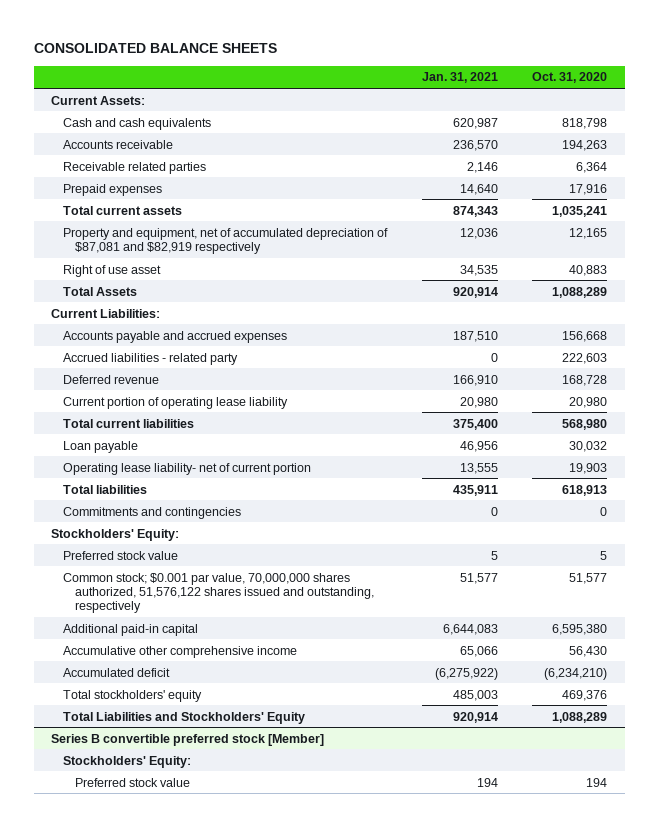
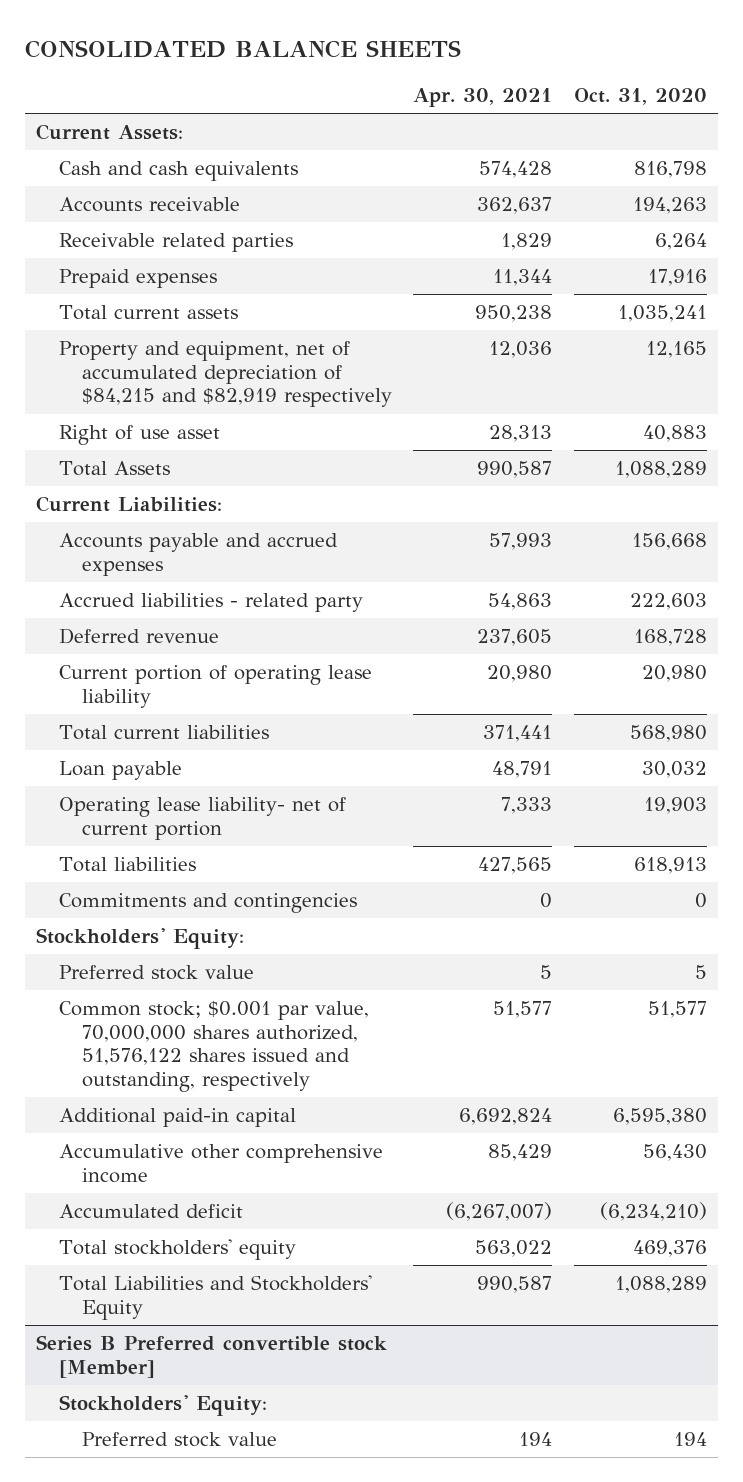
[421,72,498,84] Jan. 31, 2021 -> none
none -> [413,88,553,108] Apr. 30, 2021
[562,117,608,129] 818,798 -> [634,161,708,179] 816,798
[576,161,608,173] 6,364 -> [655,233,708,251] 6,264
[63,227,389,254] Property and equipment, net of accumulated depreciation of $87,081 and $82,919 respectively -> [58,341,392,408] Property and equipment, net of accumulated depreciation of $84,215 and $82,919 respectively
[51,733,325,746] Series B convertible preferred stock [Member] -> [36,1335,388,1378] Series B Preferred convertible stock [Member]

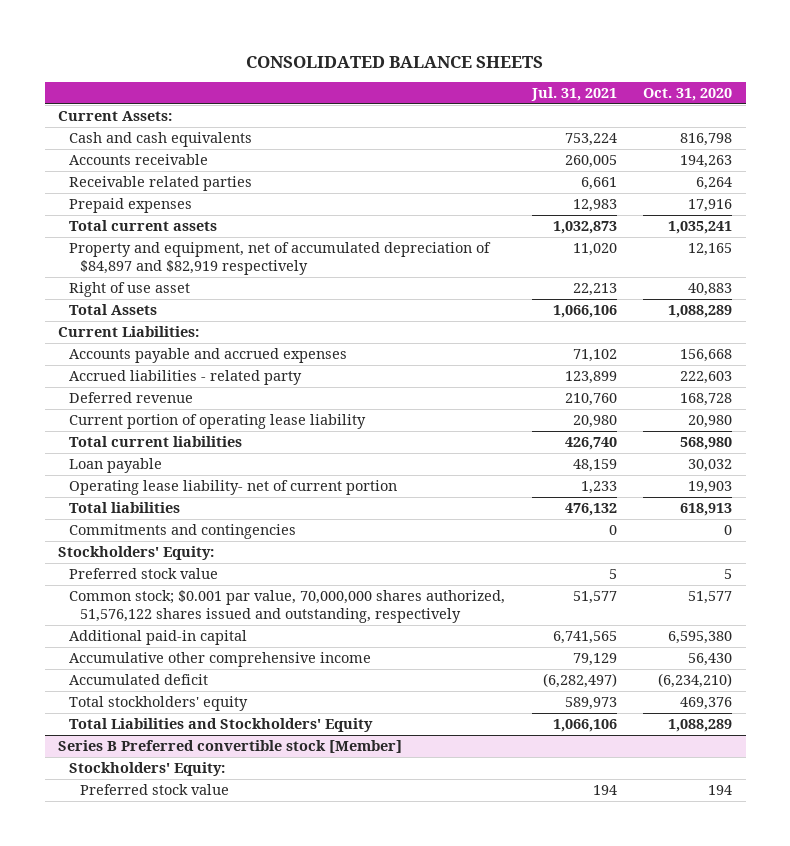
[413,88,553,108] Apr. 30, 2021 -> none
none -> [530,87,617,102] Jul. 31, 2021
[58,341,392,408] Property and equipment, net of accumulated depreciation of $84,215 and $82,919 respectively -> [69,242,492,276] Property and equipment, net of accumulated depreciation of $84,897 and $82,919 respectively

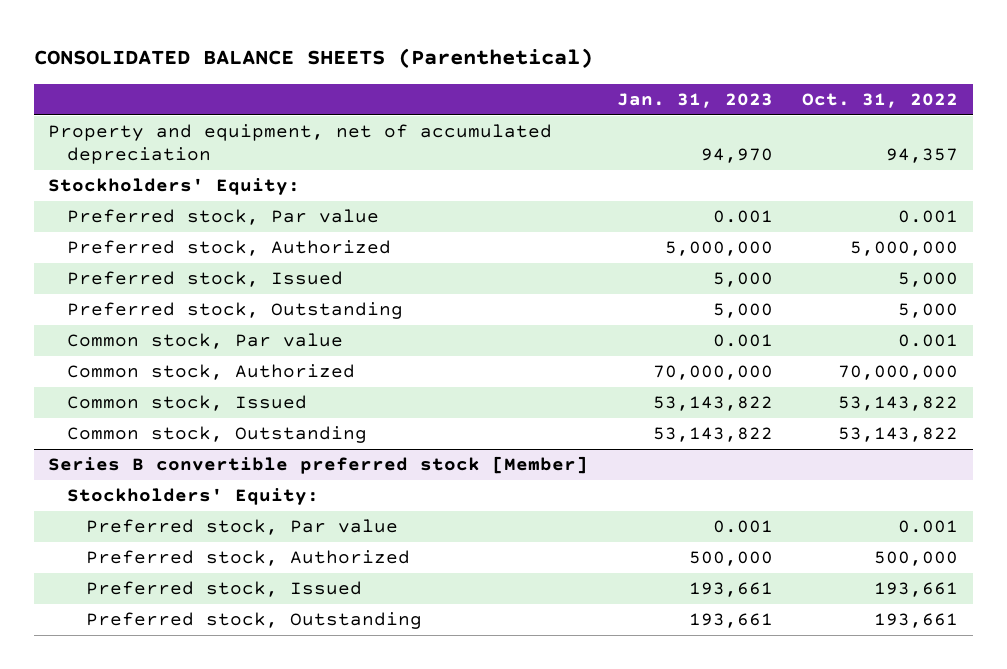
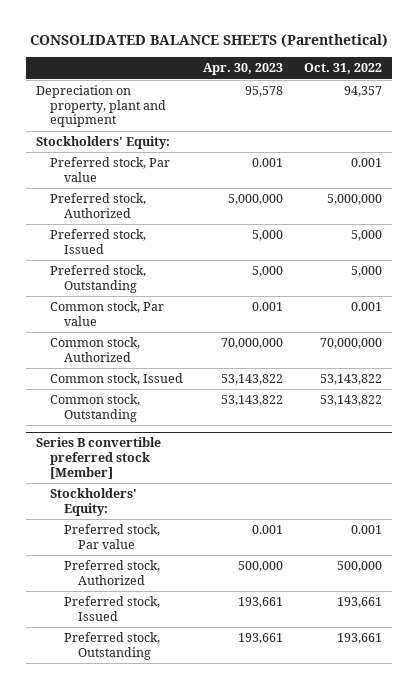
[617,92,774,108] Jan. 31, 2023 -> none
none -> [203,63,284,76] Apr. 30, 2023
[48,124,553,165] Property and equipment, net of accumulated depreciation -> [35,85,167,128] Depreciation on property, plant and equipment

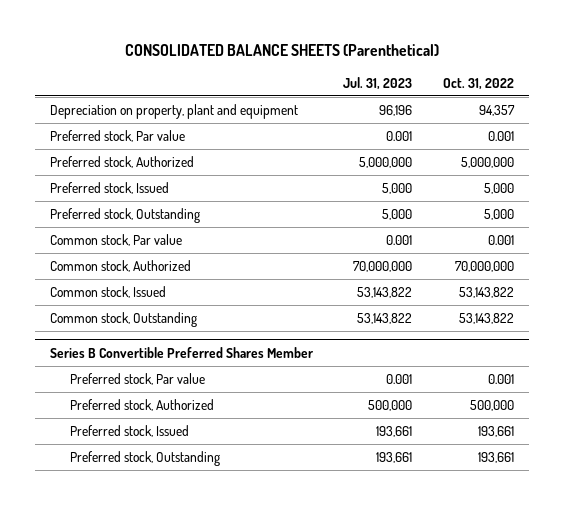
[203,63,284,76] Apr. 30, 2023 -> none
none -> [343,76,413,90] Jul. 31, 2023
[35,136,170,150] Stockholders' Equity: -> none
[50,488,138,516] Stockholders' Equity: -> none
[35,437,161,479] Series B convertible preferred stock [Member] -> [49,346,314,358] Series B Convertible Preferred Shares Member

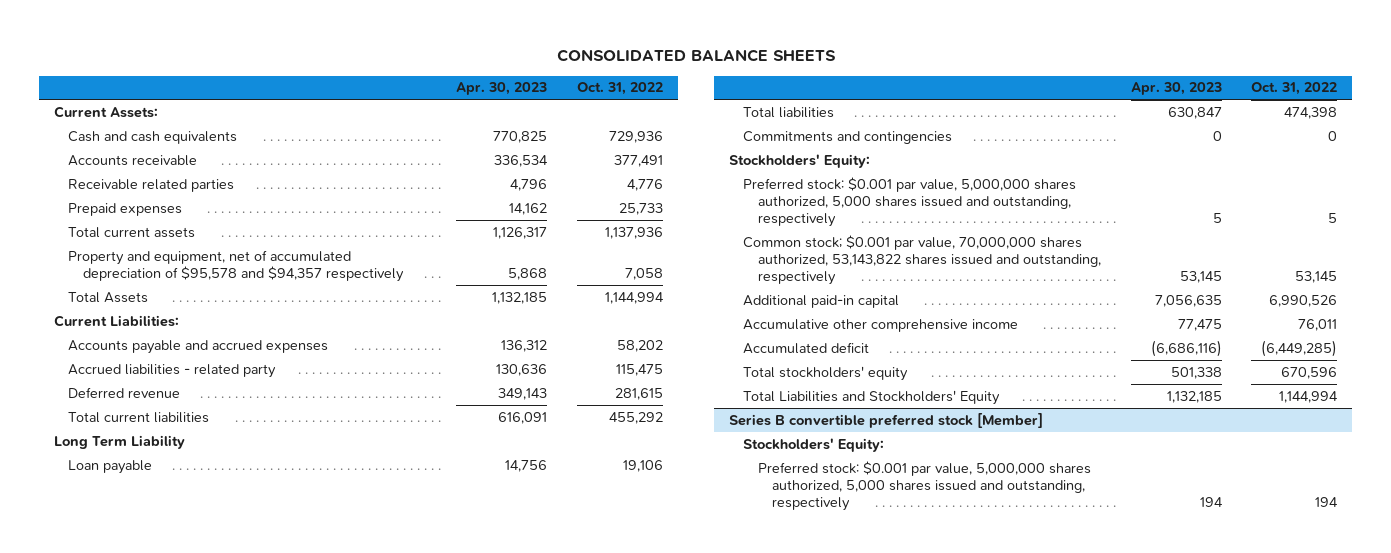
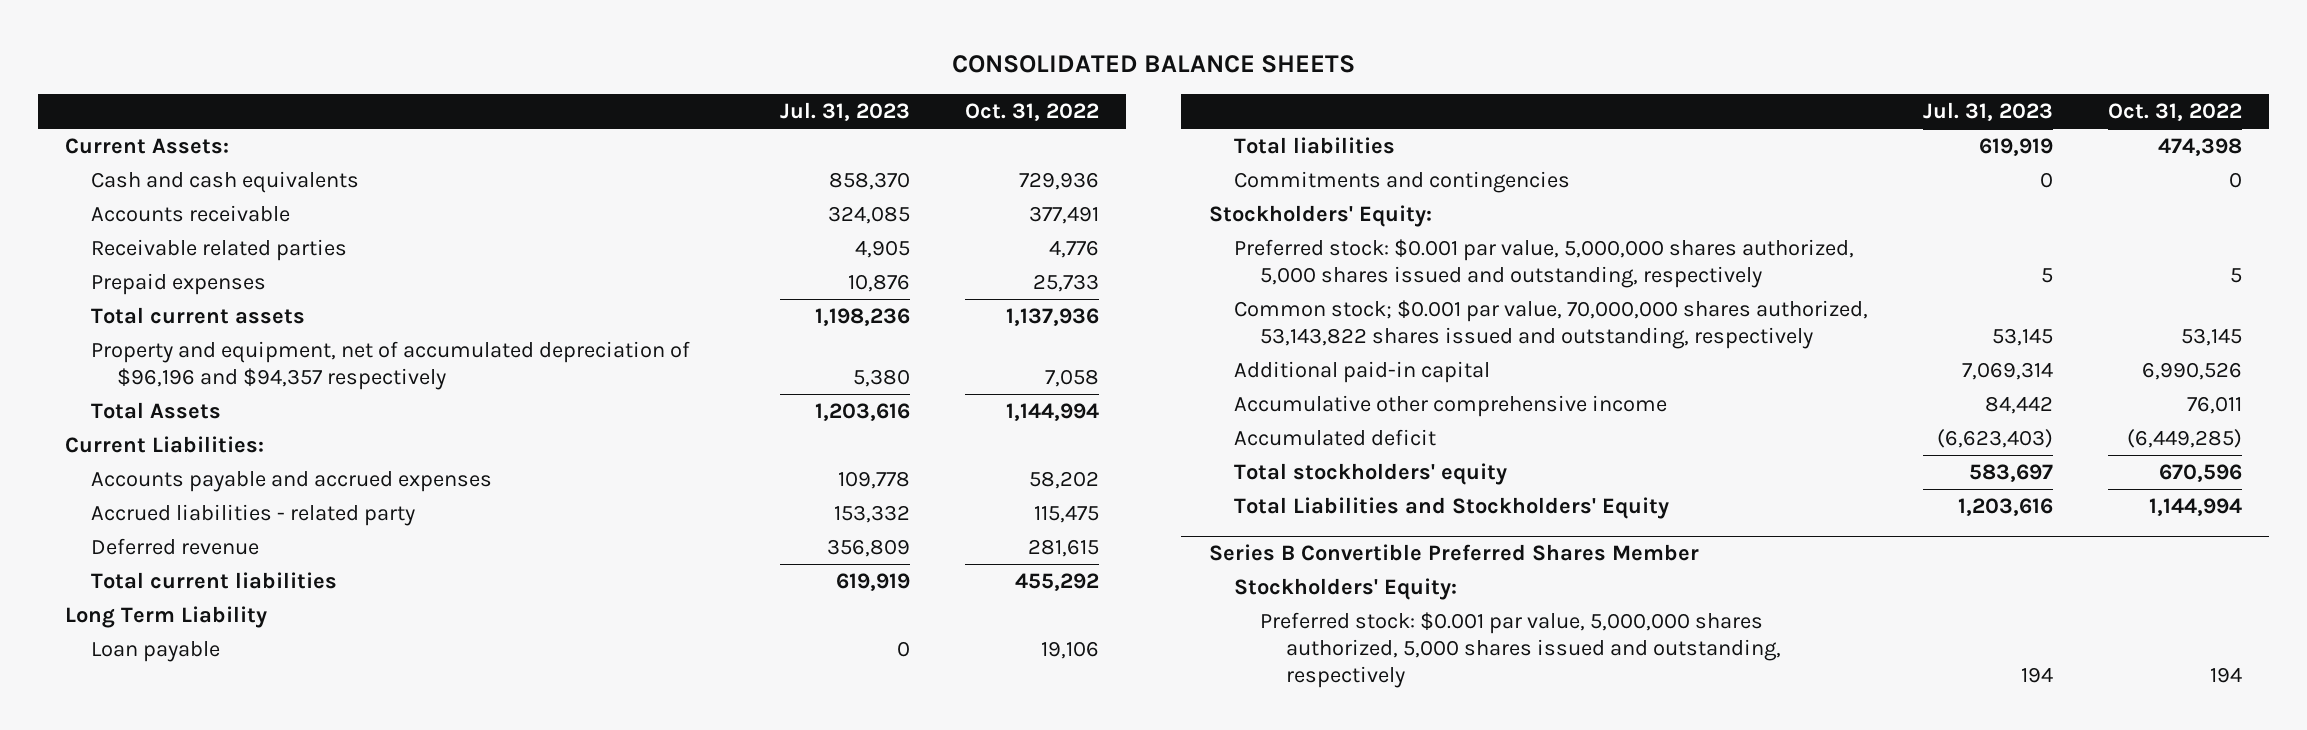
[455,82,547,96] Apr. 30, 2023 -> none
none -> [779,102,910,122] Jul. 31, 2023
[68,249,404,282] Property and equipment, net of accumulated depreciation of $95,578 and $94,357 respectively -> [91,340,691,390] Property and equipment, net of accumulated depreciation of $96,196 and $94,357 respectively
[728,412,1043,428] Series B convertible preferred stock [Member] -> [1208,544,1699,562] Series B Convertible Preferred Shares Member

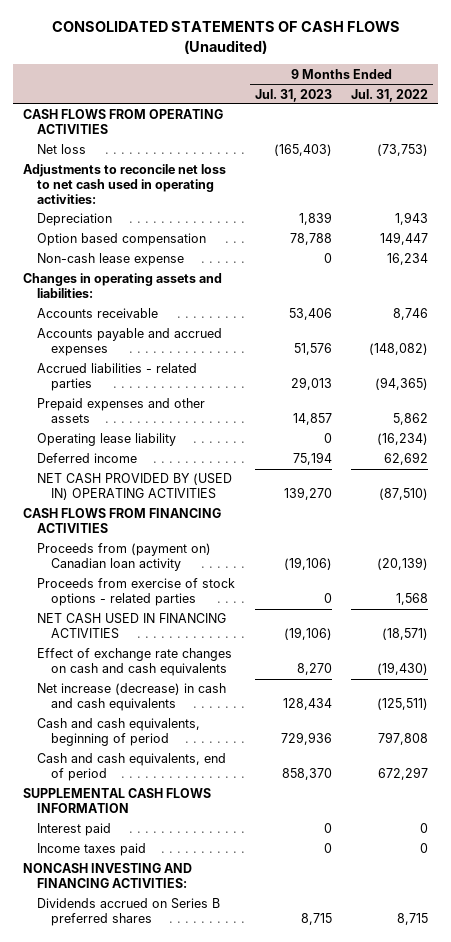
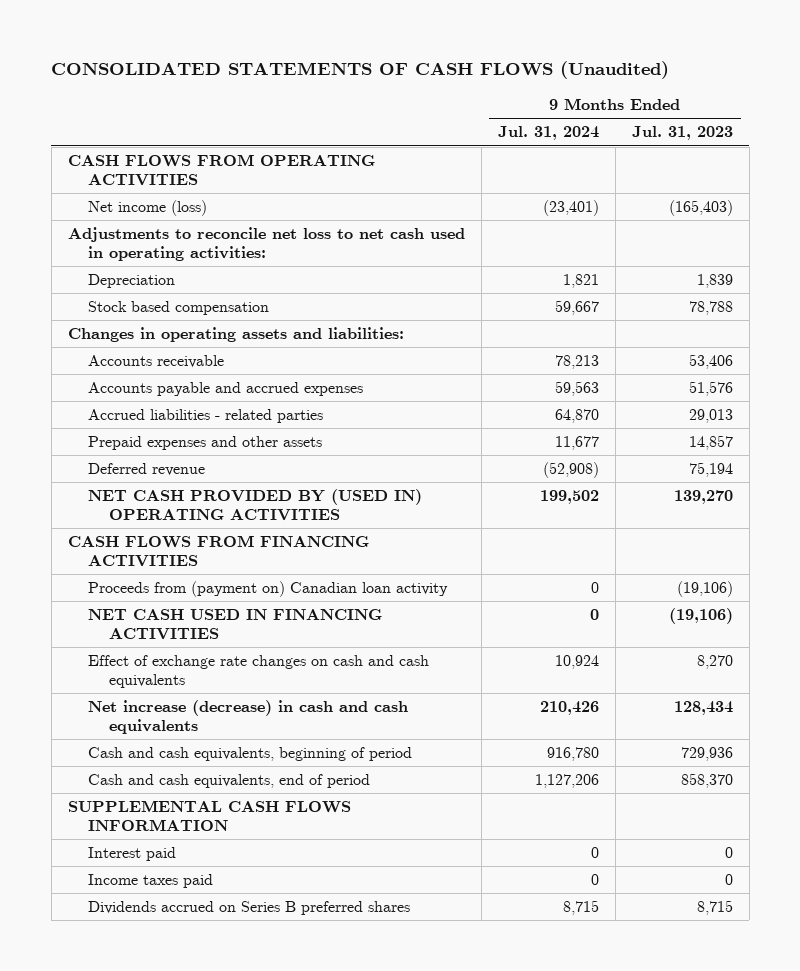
[351,88,429,102] Jul. 31, 2022 -> none
none -> [497,126,599,141] Jul. 31, 2024
[36,144,86,155] Net loss -> [88,200,208,217] Net income (loss)
[36,253,184,267] Non-cash lease expense -> none
[36,233,206,247] Option based compensation -> [88,301,270,316] Stock based compensation
[36,433,176,447] Operating lease liability -> none
[36,453,137,464] Deferred income -> [88,463,206,477] Deferred revenue
[36,578,235,607] Proceeds from exercise of stock options - related parties -> none
[23,863,193,889] NONCASH INVESTING AND FINANCING ACTIVITIES: -> none

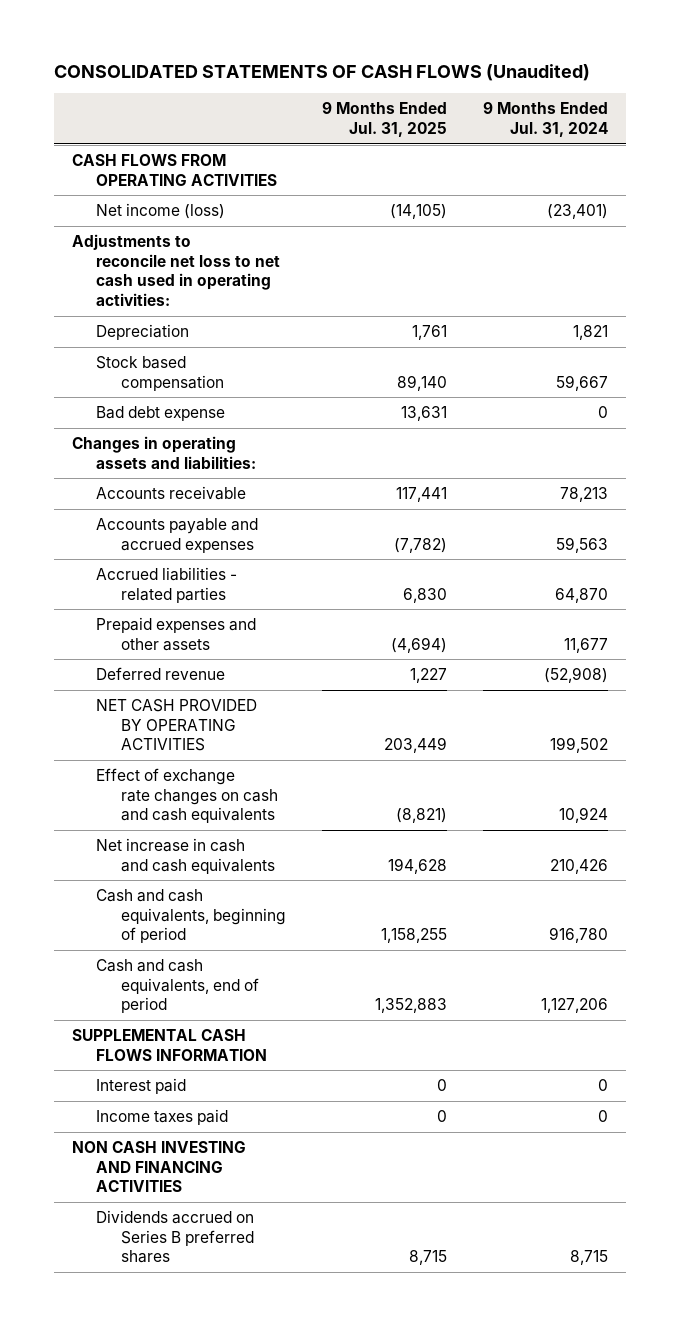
[631,126,733,141] Jul. 31, 2023 -> none
none -> [322,102,448,138] 9 Months Ended Jul. 31, 2025
none -> [96,406,226,422] Bad debt expense
[67,535,369,567] CASH FLOWS FROM FINANCING ACTIVITIES -> none
[88,581,449,598] Proceeds from (payment on) Canadian loan activity -> none
[88,609,383,640] NET CASH USED IN FINANCING ACTIVITIES -> none
[88,489,423,521] NET CASH PROVIDED BY (USED IN) OPERATING ACTIVITIES -> [96,699,258,752] NET CASH PROVIDED BY OPERATING ACTIVITIES
[88,700,409,734] Net increase (decrease) in cash and cash equivalents -> [96,838,276,874] Net increase in cash and cash equivalents
none -> [71,1141,246,1193] NON CASH INVESTING AND FINANCING ACTIVITIES

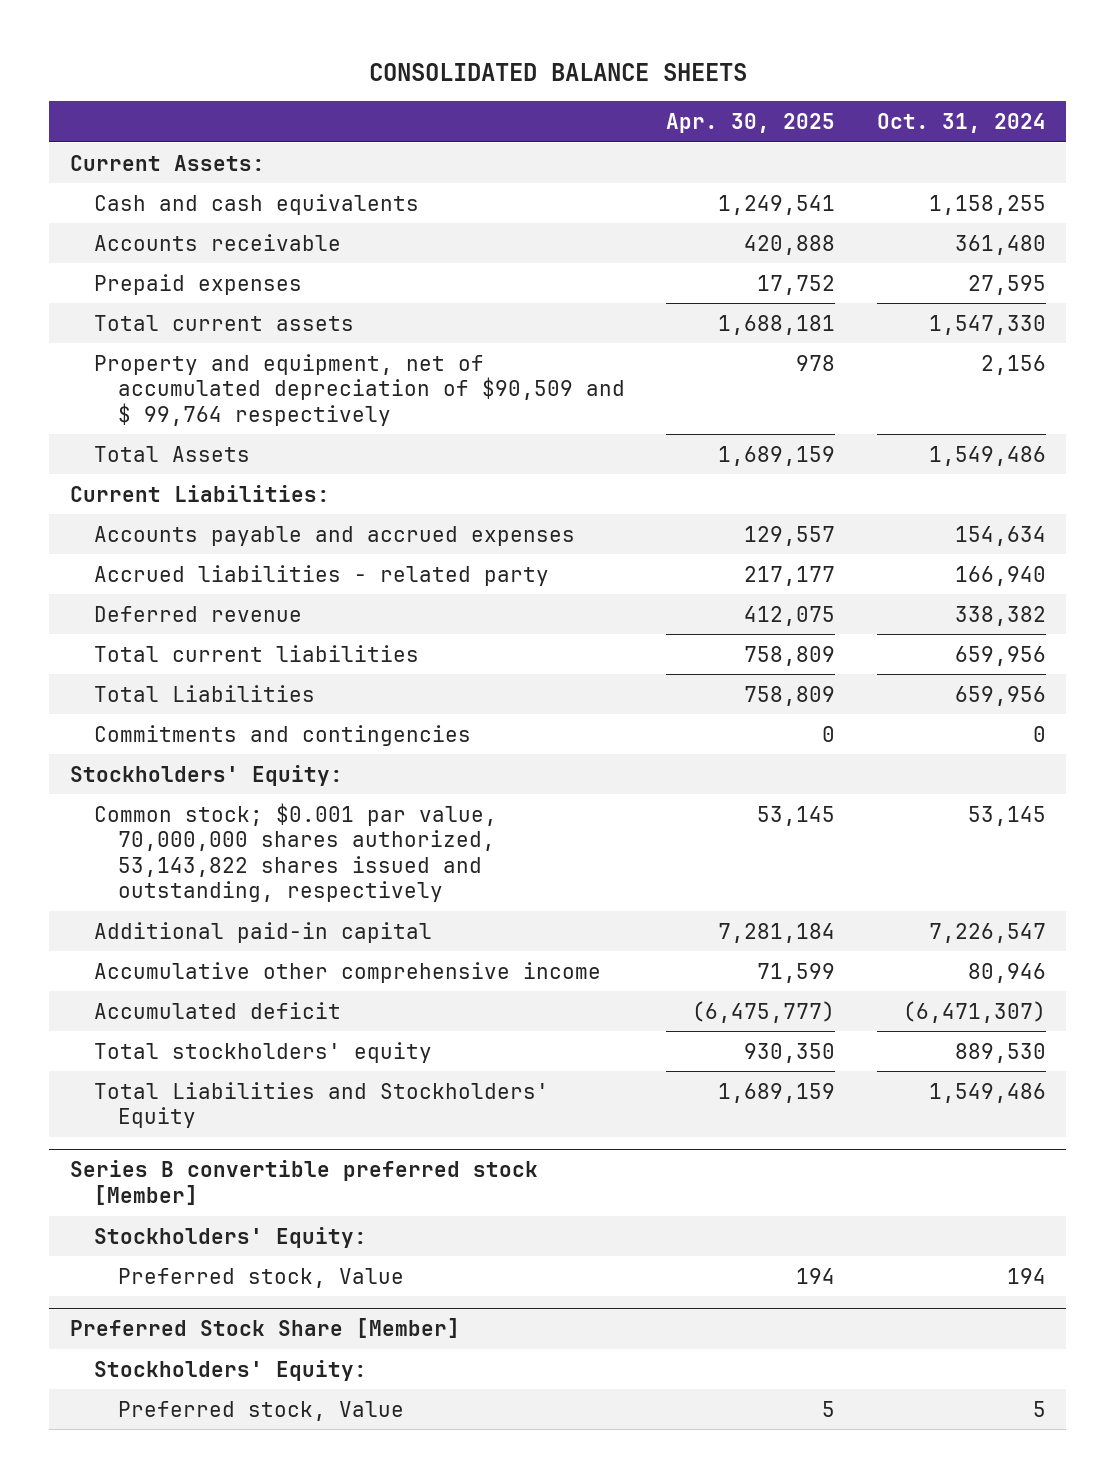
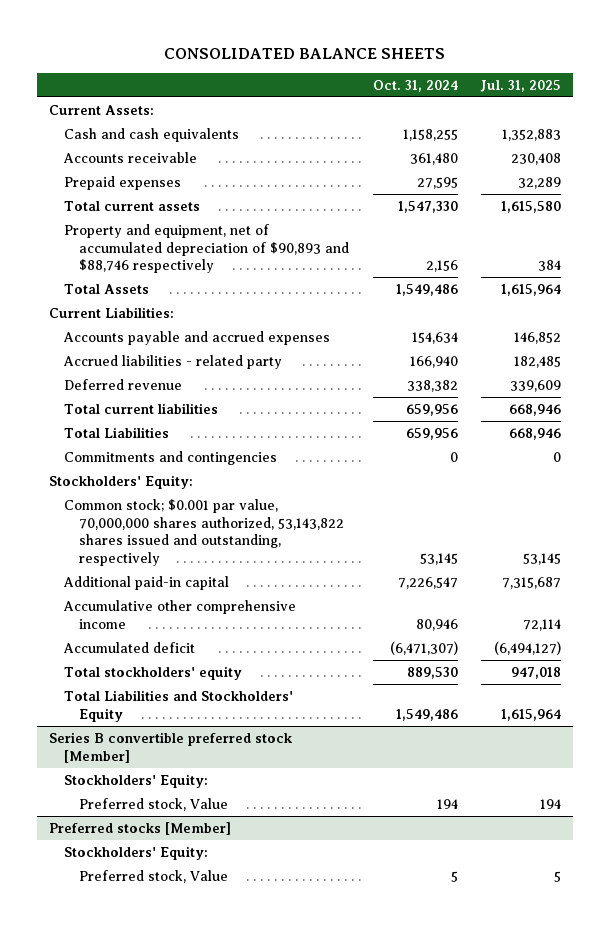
[666,113,836,134] Apr. 30, 2025 -> none
none -> [480,79,562,92] Jul. 31, 2025
[93,353,625,426] Property and equipment, net of accumulated depreciation of $90,509 and $ 99,764 respectively -> [64,223,349,274] Property and equipment, net of accumulated depreciation of $90,893 and $88,746 respectively
[70,1318,461,1339] Preferred Stock Share [Member] -> [49,821,232,835] Preferred stocks [Member]

